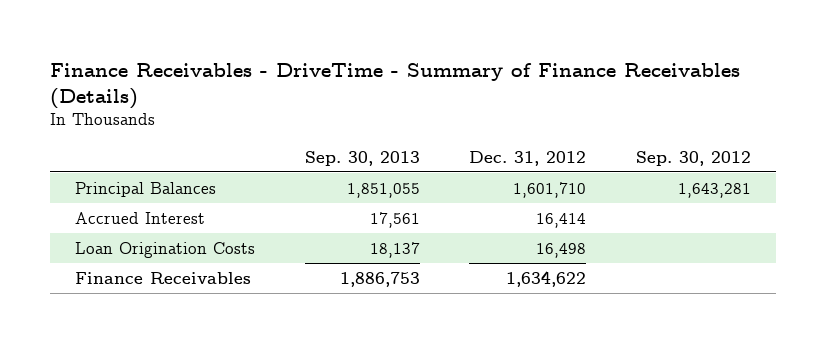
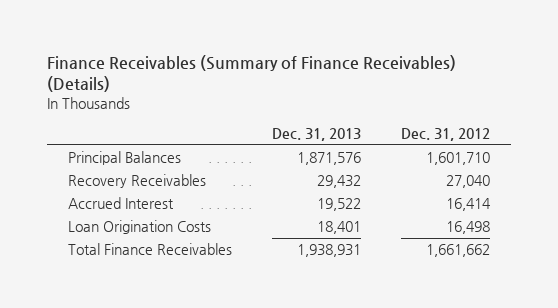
[50,62,741,109] Finance Receivables - DriveTime - Summary of Finance Receivables (Details) -> [47,55,457,93] Finance Receivables (Summary of Finance Receivables) (Details)
[304,150,420,166] Sep. 30, 2013 -> none
[635,150,751,166] Sep. 30, 2012 -> none
none -> [271,127,361,141] Dec. 31, 2013
none -> [67,174,206,189] Recovery Receivables
[75,271,252,284] Finance Receivables -> [67,243,232,256] Total Finance Receivables
[506,270,587,287] 1,634,622 -> [426,244,491,258] 1,661,662

